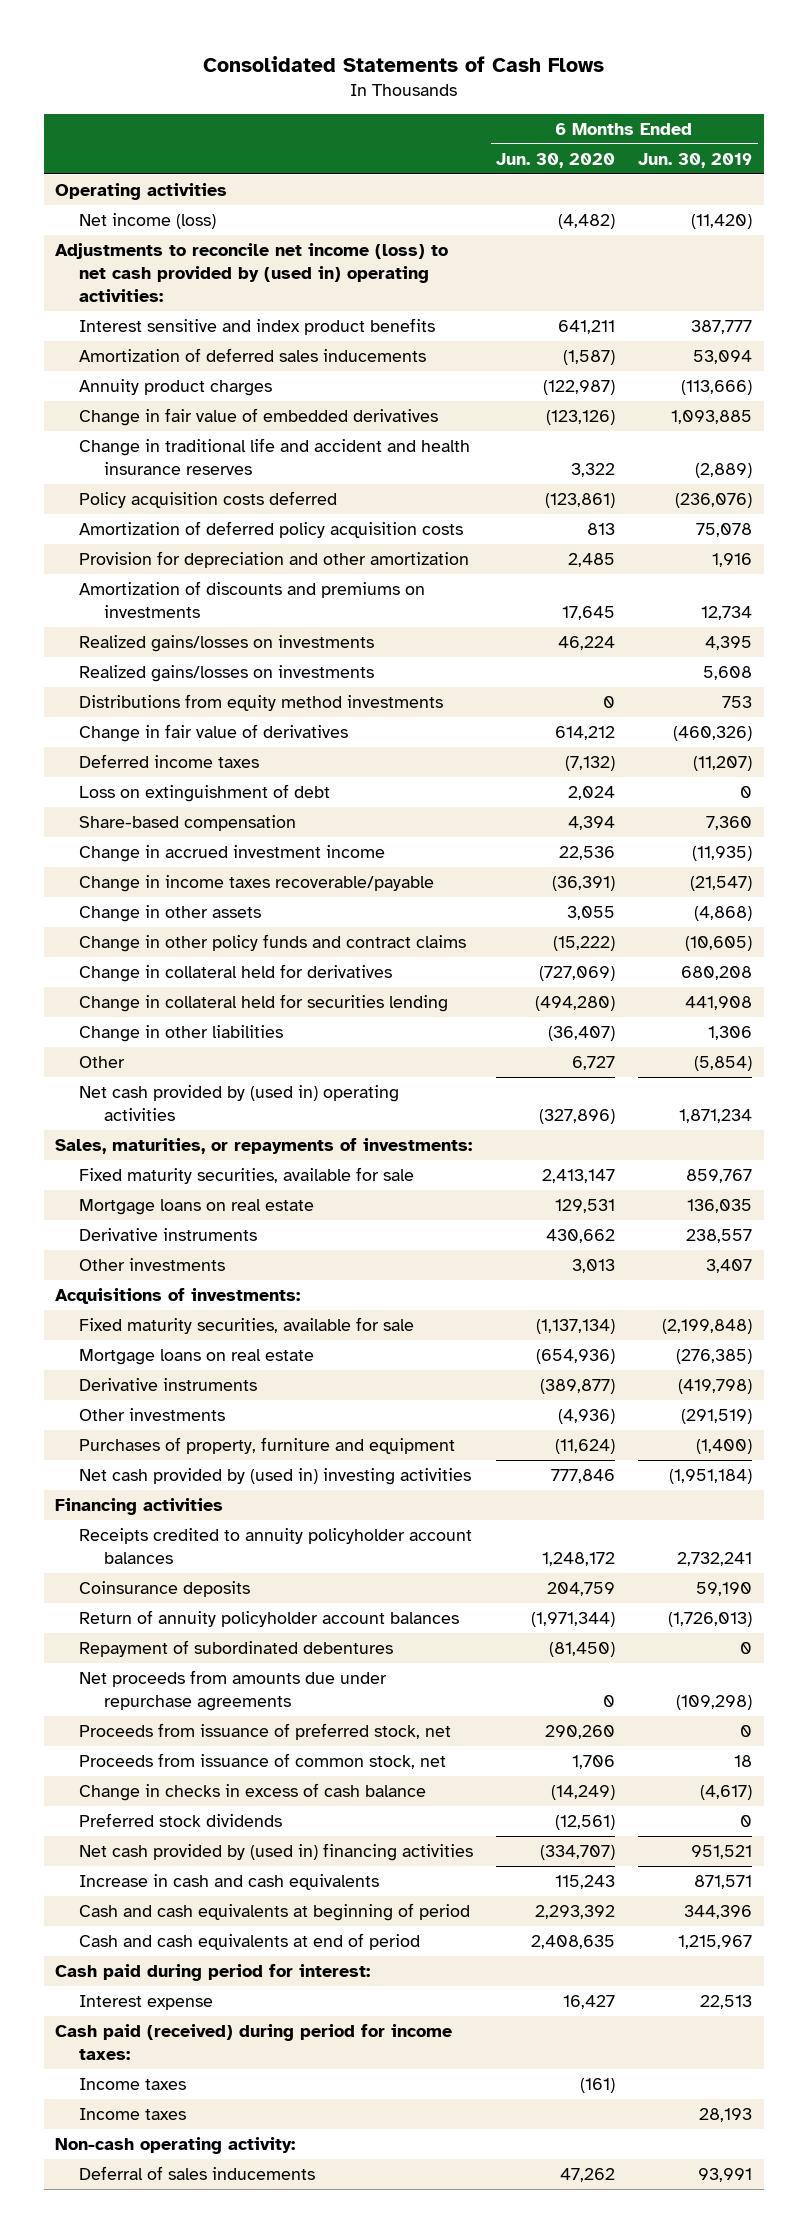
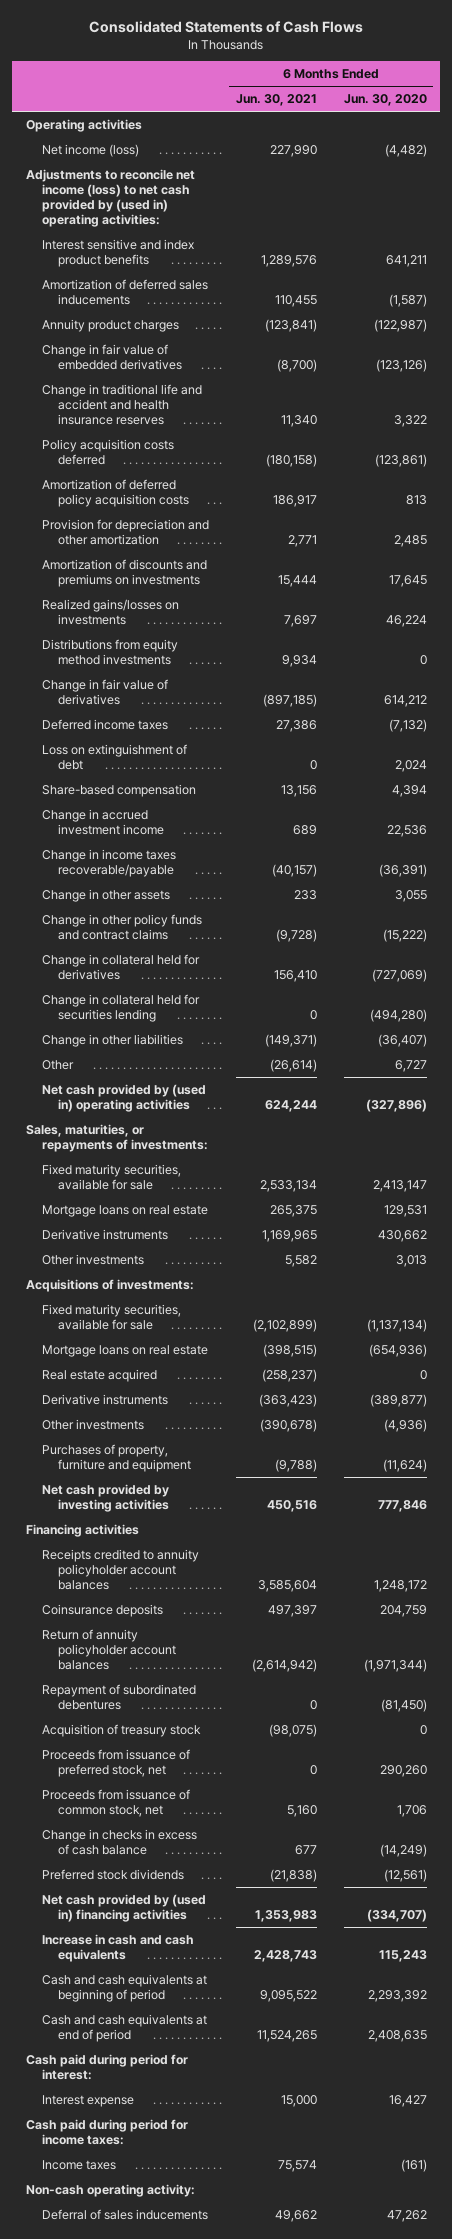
[638,152,753,168] Jun. 30, 2019 -> none
none -> [235,94,317,107] Jun. 30, 2021
[79,665,375,683] Realized gains/losses on investments -> none
none -> [41,1368,157,1382] Real estate acquired
[79,1468,472,1486] Net cash provided by (used in) investing activities -> [41,1483,170,1512] Net cash provided by investing activities
[79,1670,388,1712] Net proceeds from amounts due under repurchase agreements -> none
none -> [41,1723,201,1737] Acquisition of treasury stock
[55,2024,453,2061] Cash paid (received) during period for income taxes: -> [25,2118,188,2145] Cash paid during period for income taxes:
[79,2108,187,2121] Income taxes -> none

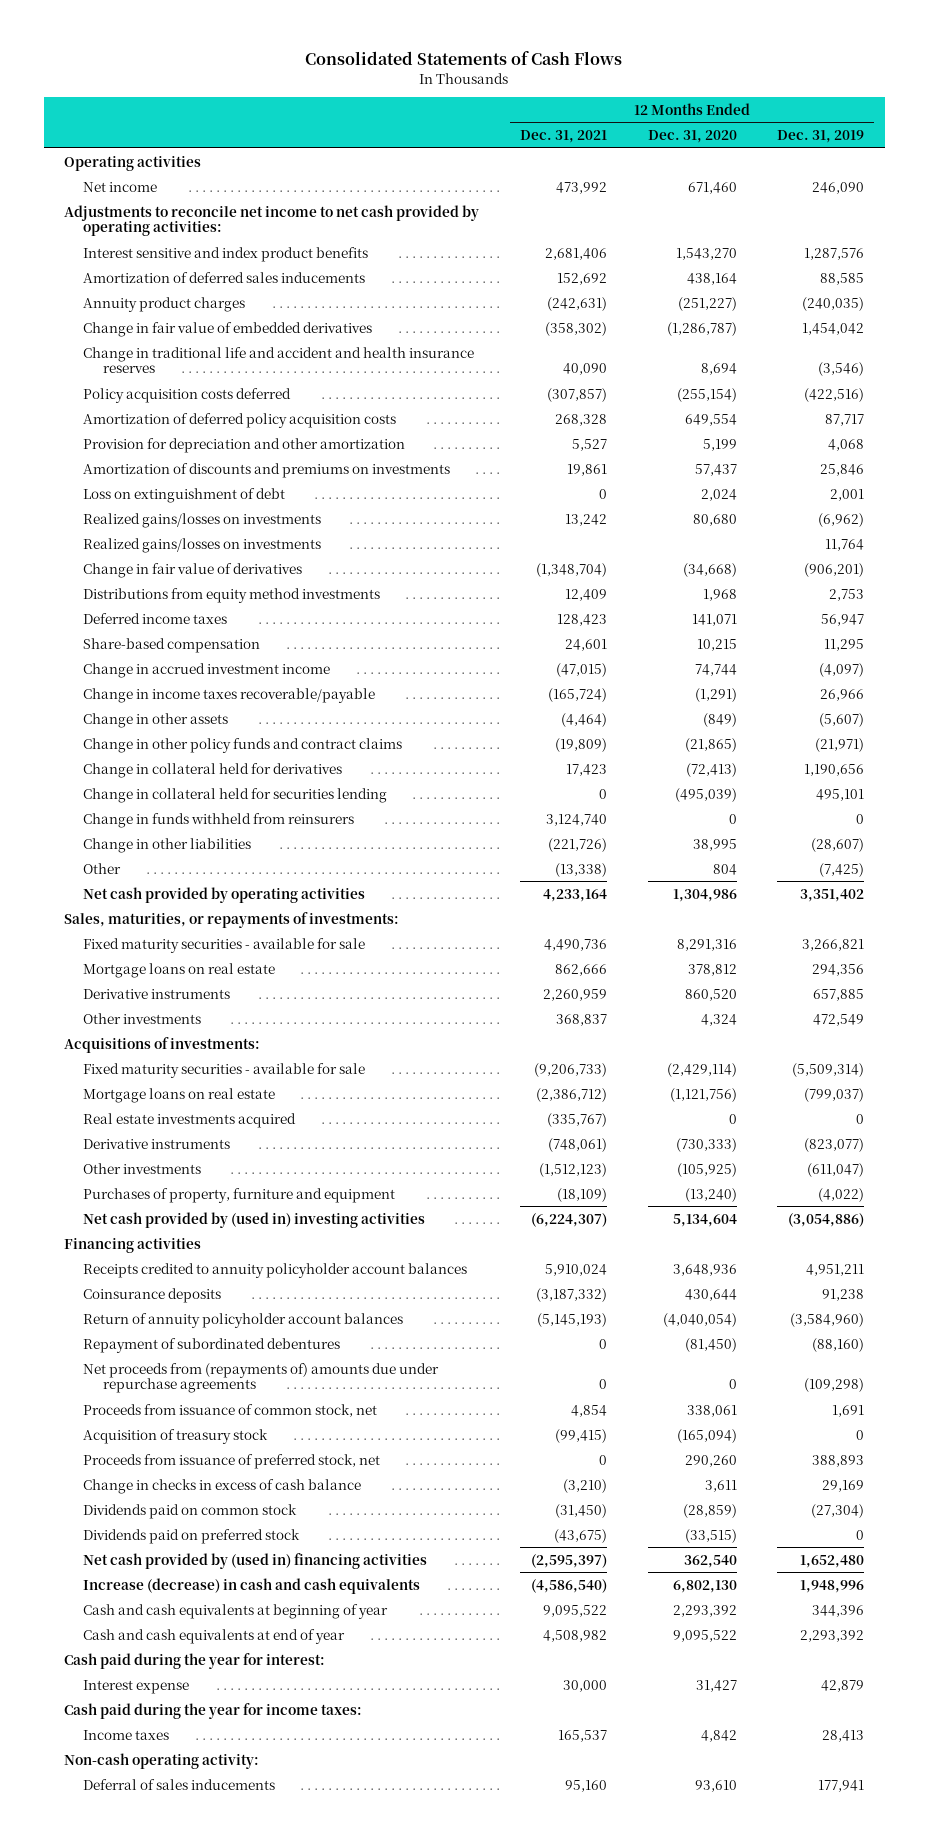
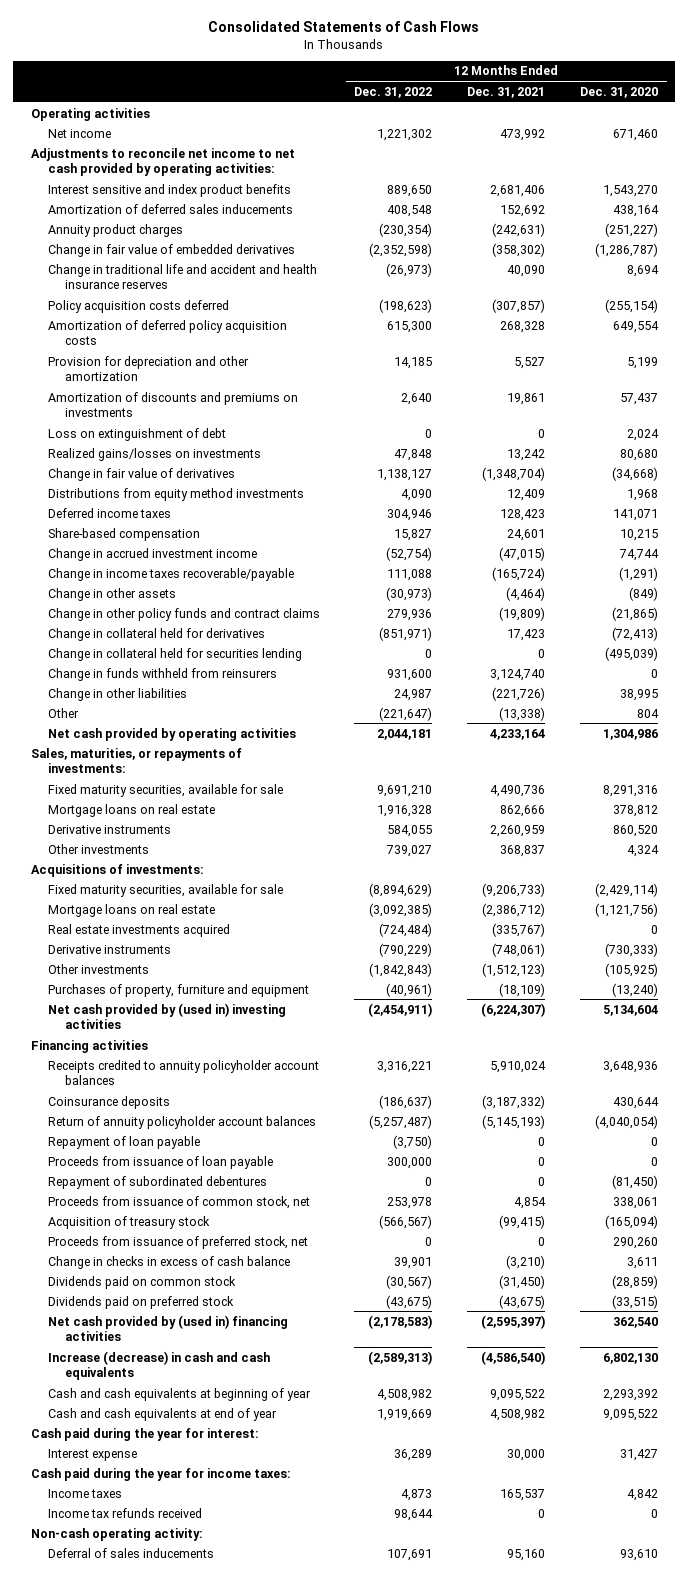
[777,130,865,144] Dec. 31, 2019 -> none
none -> [354,86,433,98] Dec. 31, 2022
[83,537,322,553] Realized gains/losses on investments -> none
[83,937,366,953] Fixed maturity securities - available for sale -> [47,783,283,797] Fixed maturity securities, available for sale
[83,1062,366,1078] Fixed maturity securities - available for sale -> [47,883,283,897] Fixed maturity securities, available for sale
none -> [47,1135,200,1149] Repayment of loan payable
none -> [47,1155,273,1169] Proceeds from issuance of loan payable
[83,1362,440,1394] Net proceeds from (repayments of) amounts due under repurchase agreements -> none
none -> [47,1507,202,1518] Income tax refunds received

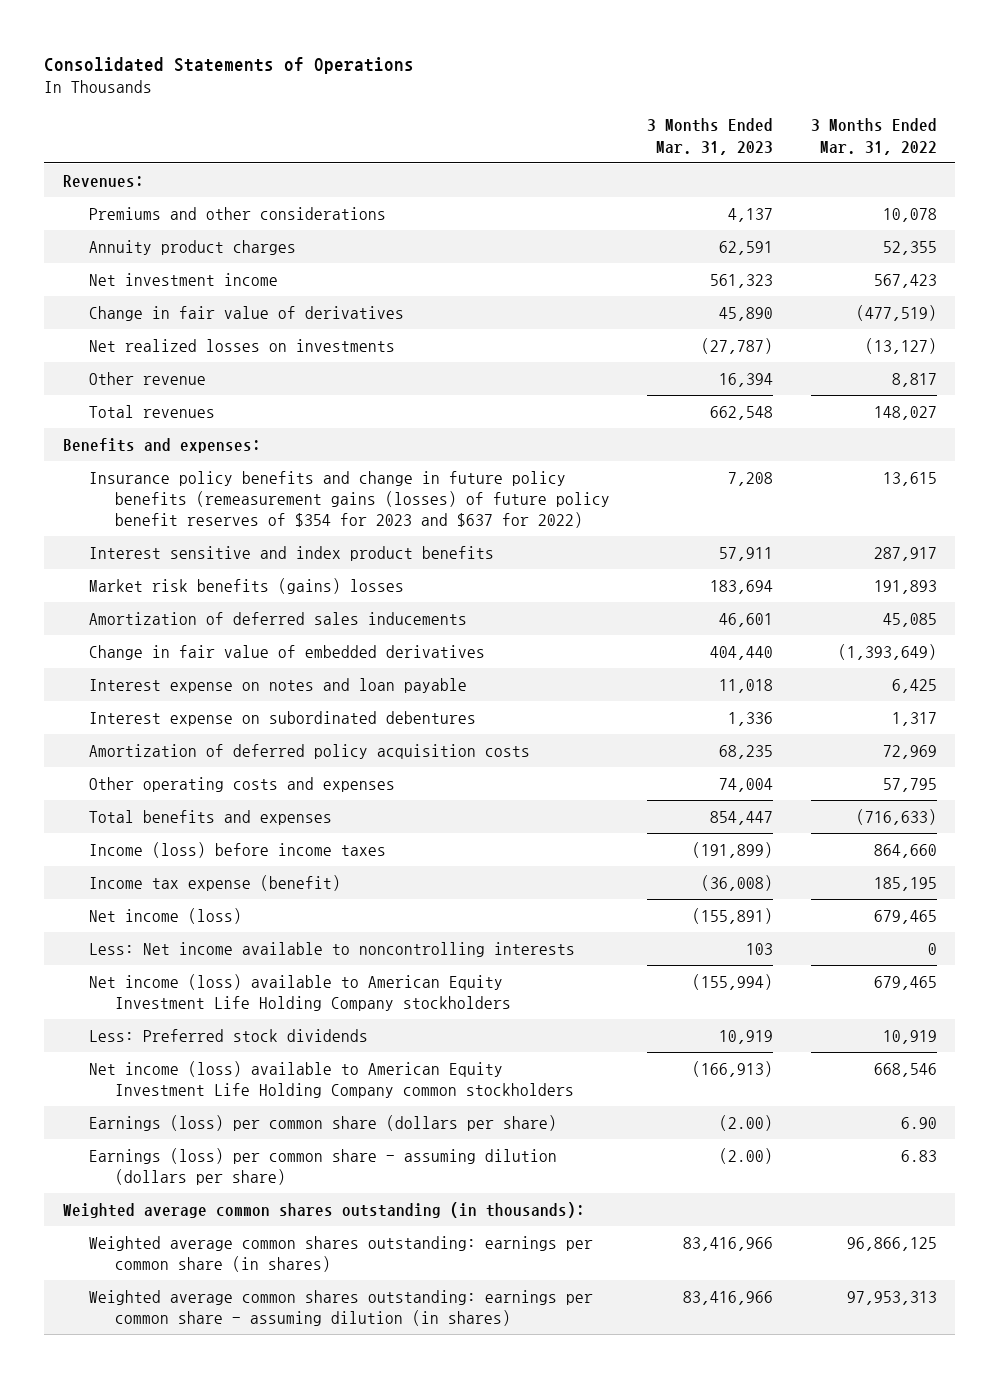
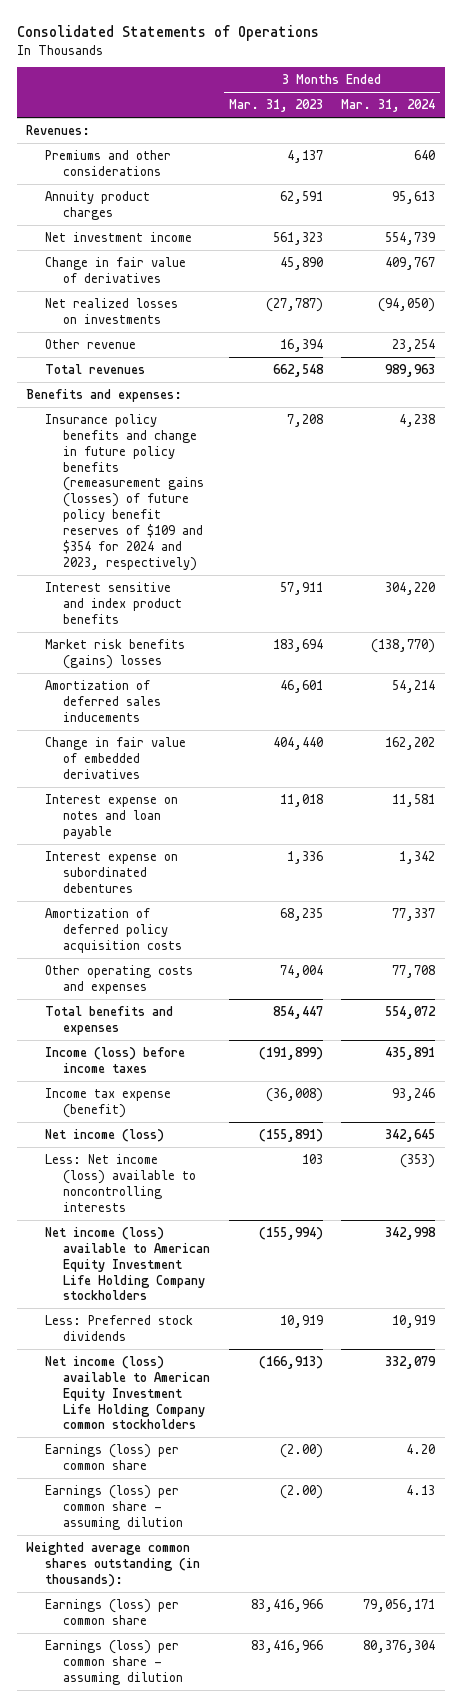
[810,118,937,155] 3 Months Ended Mar. 31, 2022 -> none
none -> [341,99,436,113] Mar. 31, 2024
[88,470,610,529] Insurance policy benefits and change in future policy benefits (remeasurement gains (losses) of future policy benefit reserves of $354 for 2023 and $637 for 2022) -> [44,413,205,571] Insurance policy benefits and change in future policy benefits (remeasurement gains (losses) of future policy benefit reserves of $109 and $354 for 2024 and 2023, respectively)
[88,941,575,957] Less: Net income available to noncontrolling interests -> [44,1153,197,1212] Less: Net income (loss) available to noncontrolling interests
[88,1114,557,1131] Earnings (loss) per common share (dollars per share) -> [44,1443,179,1470] Earnings (loss) per common share
[88,1147,557,1186] Earnings (loss) per common share - assuming dilution (dollars per share) -> [44,1484,184,1530] Earnings (loss) per common share - assuming dilution
[88,1235,593,1273] Weighted average common shares outstanding: earnings per common share (in shares) -> [44,1598,179,1625] Earnings (loss) per common share
[88,1289,593,1327] Weighted average common shares outstanding: earnings per common share - assuming dilution (in shares) -> [44,1639,184,1685] Earnings (loss) per common share - assuming dilution

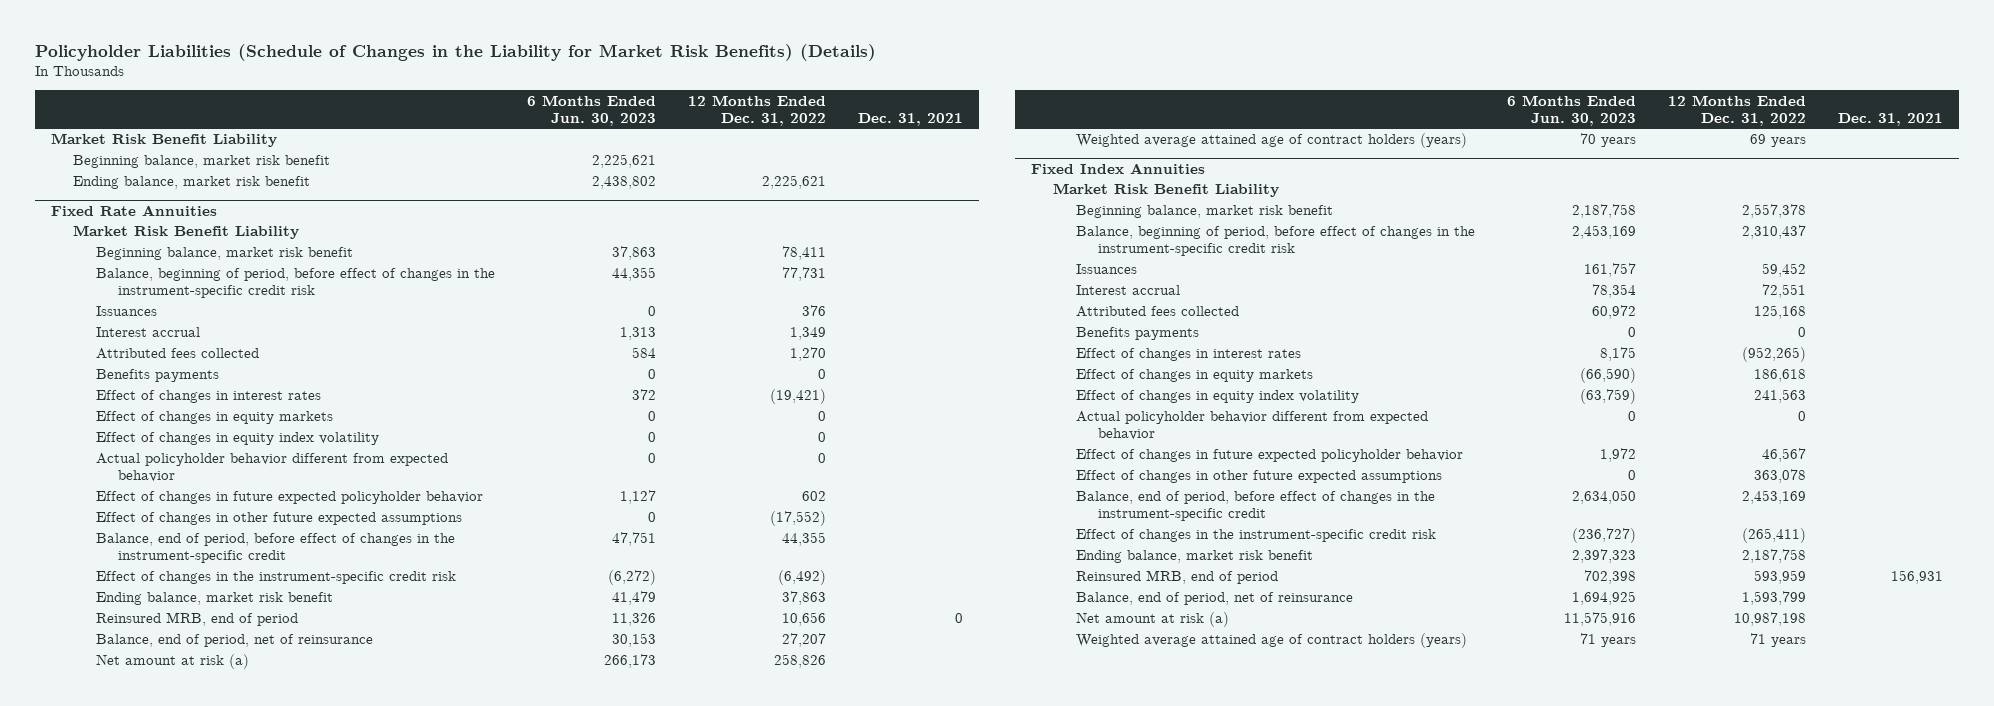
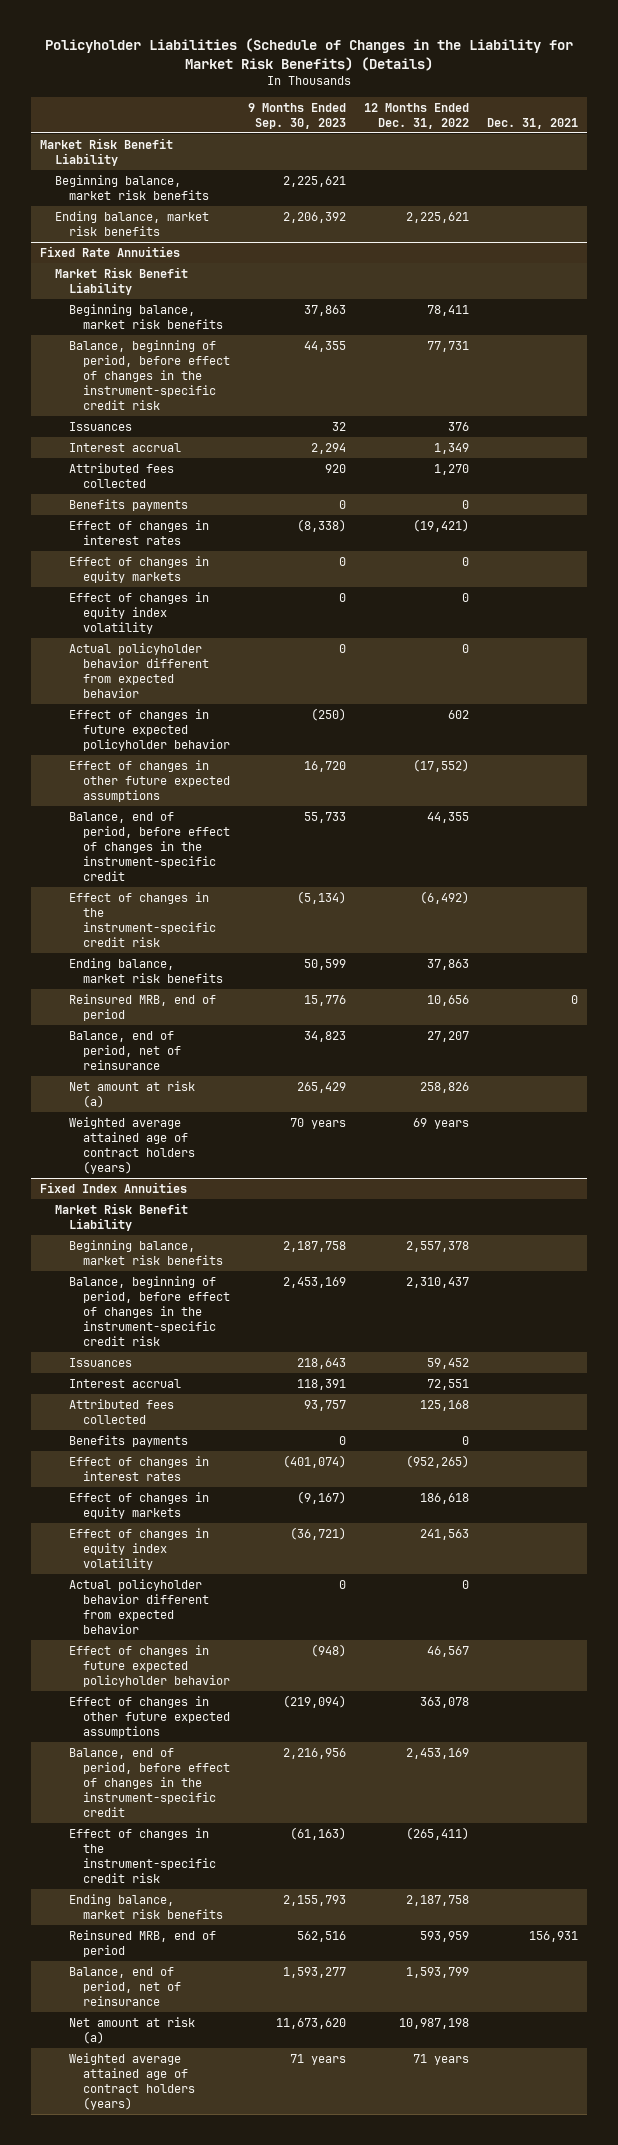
[526,94,656,126] 6 Months Ended Jun. 30, 2023 -> none
none -> [247,102,346,129] 9 Months Ended Sep. 30, 2023
[73,155,331,169] Beginning balance, market risk benefit -> [54,174,209,200] Beginning balance, market risk benefits
[73,176,311,190] Ending balance, market risk benefit -> [54,210,209,236] Ending balance, market risk benefits
[95,247,353,261] Beginning balance, market risk benefit -> [68,303,223,329] Beginning balance, market risk benefits
[95,592,333,606] Ending balance, market risk benefit -> [68,957,223,983] Ending balance, market risk benefits
[1075,205,1333,219] Beginning balance, market risk benefit -> [68,1239,223,1265] Beginning balance, market risk benefits
[1075,550,1313,564] Ending balance, market risk benefit -> [68,1893,223,1919] Ending balance, market risk benefits

